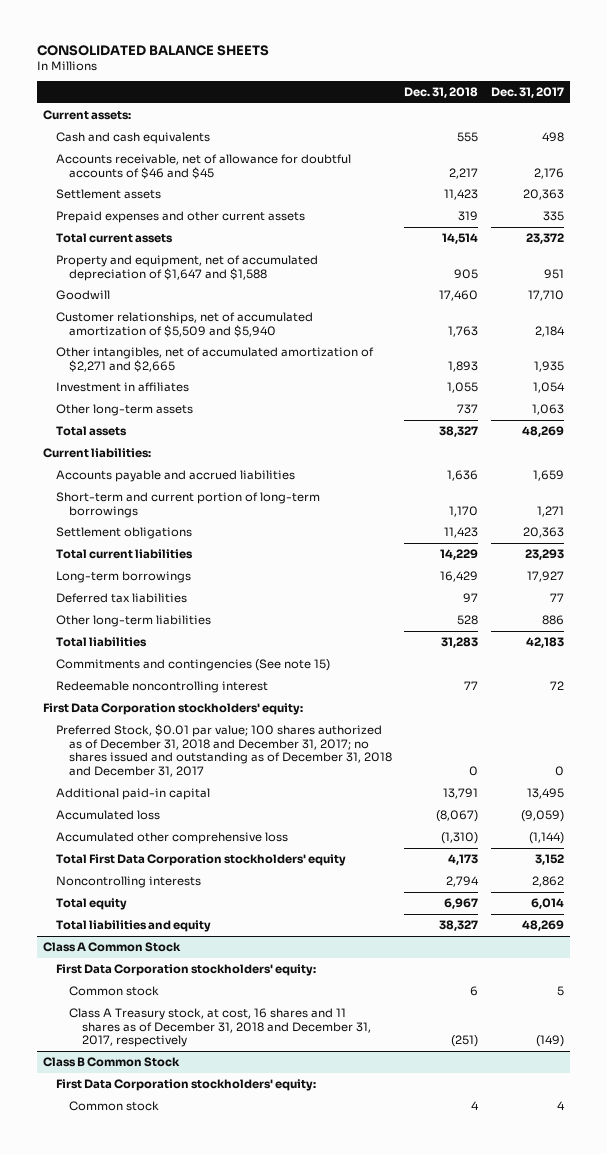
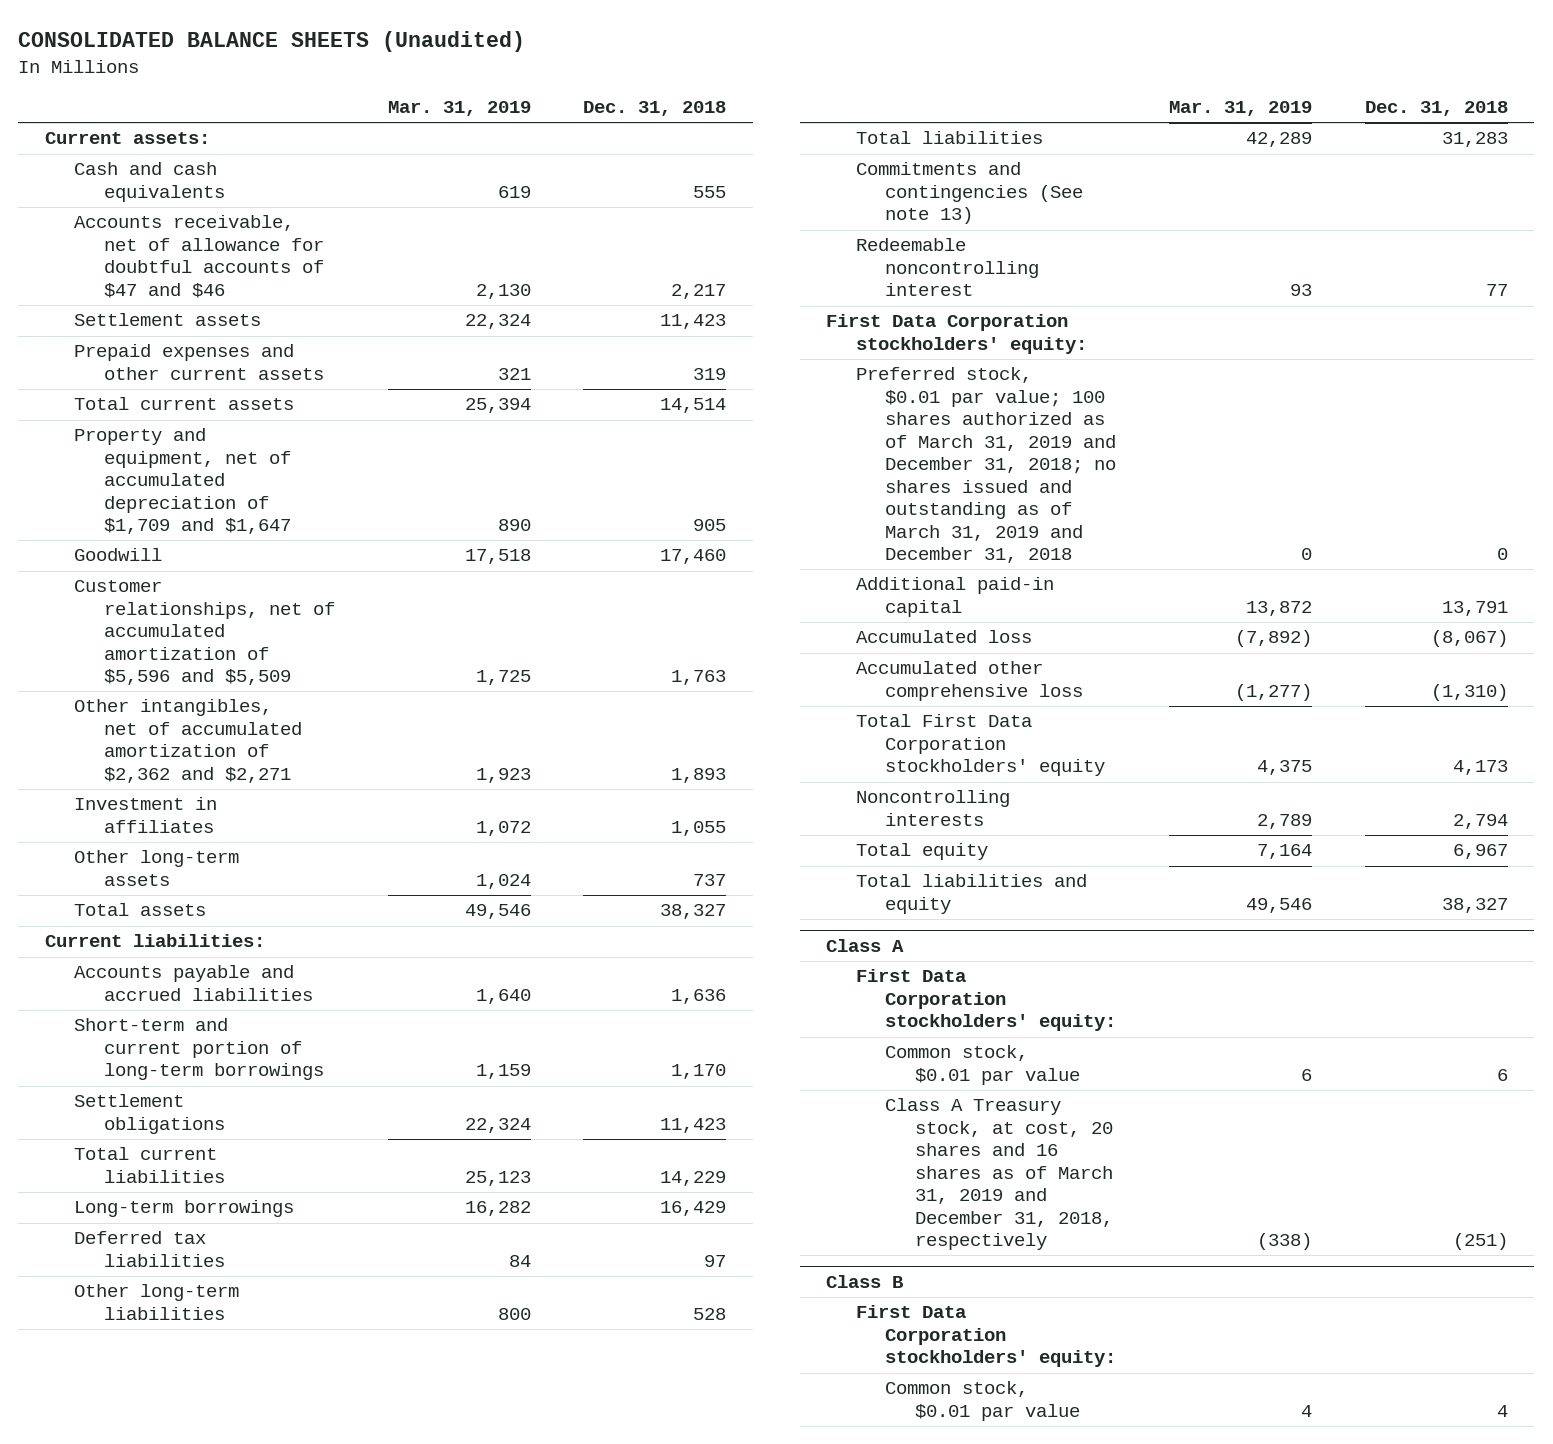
[37,44,270,56] CONSOLIDATED BALANCE SHEETS -> [18,31,526,53] CONSOLIDATED BALANCE SHEETS (Unaudited)
[490,87,564,99] Dec. 31, 2017 -> none
none -> [387,100,531,116] Mar. 31, 2019
[56,153,352,179] Accounts receivable, net of allowance for doubtful accounts of $46 and $45 -> [74,215,324,298] Accounts receivable, net of allowance for doubtful accounts of $47 and $46
[56,254,319,281] Property and equipment, net of accumulated depreciation of $1,647 and $1,588 -> [74,428,291,535] Property and equipment, net of accumulated depreciation of $1,709 and $1,647
[56,311,314,337] Customer relationships, net of accumulated amortization of $5,509 and $5,940 -> [74,580,335,686] Customer relationships, net of accumulated amortization of $5,596 and $5,509
[56,346,375,372] Other intangibles, net of accumulated amortization of $2,271 and $2,665 -> [74,699,302,783] Other intangibles, net of accumulated amortization of $2,362 and $2,271
[56,658,331,671] Commitments and contingencies (See note 15) -> [855,162,1084,225] Commitments and contingencies (See note 13)
[56,723,392,777] Preferred Stock, $0.01 par value; 100 shares authorized as of December 31, 2018 and December 31, 2017; no shares issued and outstanding as of December 31, 2018 and December 31, 2017 -> [855,367,1117,564] Preferred stock, $0.01 par value; 100 shares authorized as of March 31, 2019 and December 31, 2018; no shares issued and outstanding as of March 31, 2019 and December 31, 2018
[43,941,182,952] Class A Common Stock -> [826,938,905,952] Class A
[68,985,159,996] Common stock -> [885,1045,1081,1085] Common stock, $0.01 par value
[68,1007,371,1048] Class A Treasury stock, at cost, 16 shares and 11 shares as of December 31, 2018 and December 31, 2017, respectively -> [885,1098,1114,1251] Class A Treasury stock, at cost, 20 shares and 16 shares as of March 31, 2019 and December 31, 2018, respectively
[43,1056,181,1067] Class B Common Stock -> [826,1274,904,1288] Class B
[68,1100,159,1111] Common stock -> [885,1381,1081,1421] Common stock, $0.01 par value

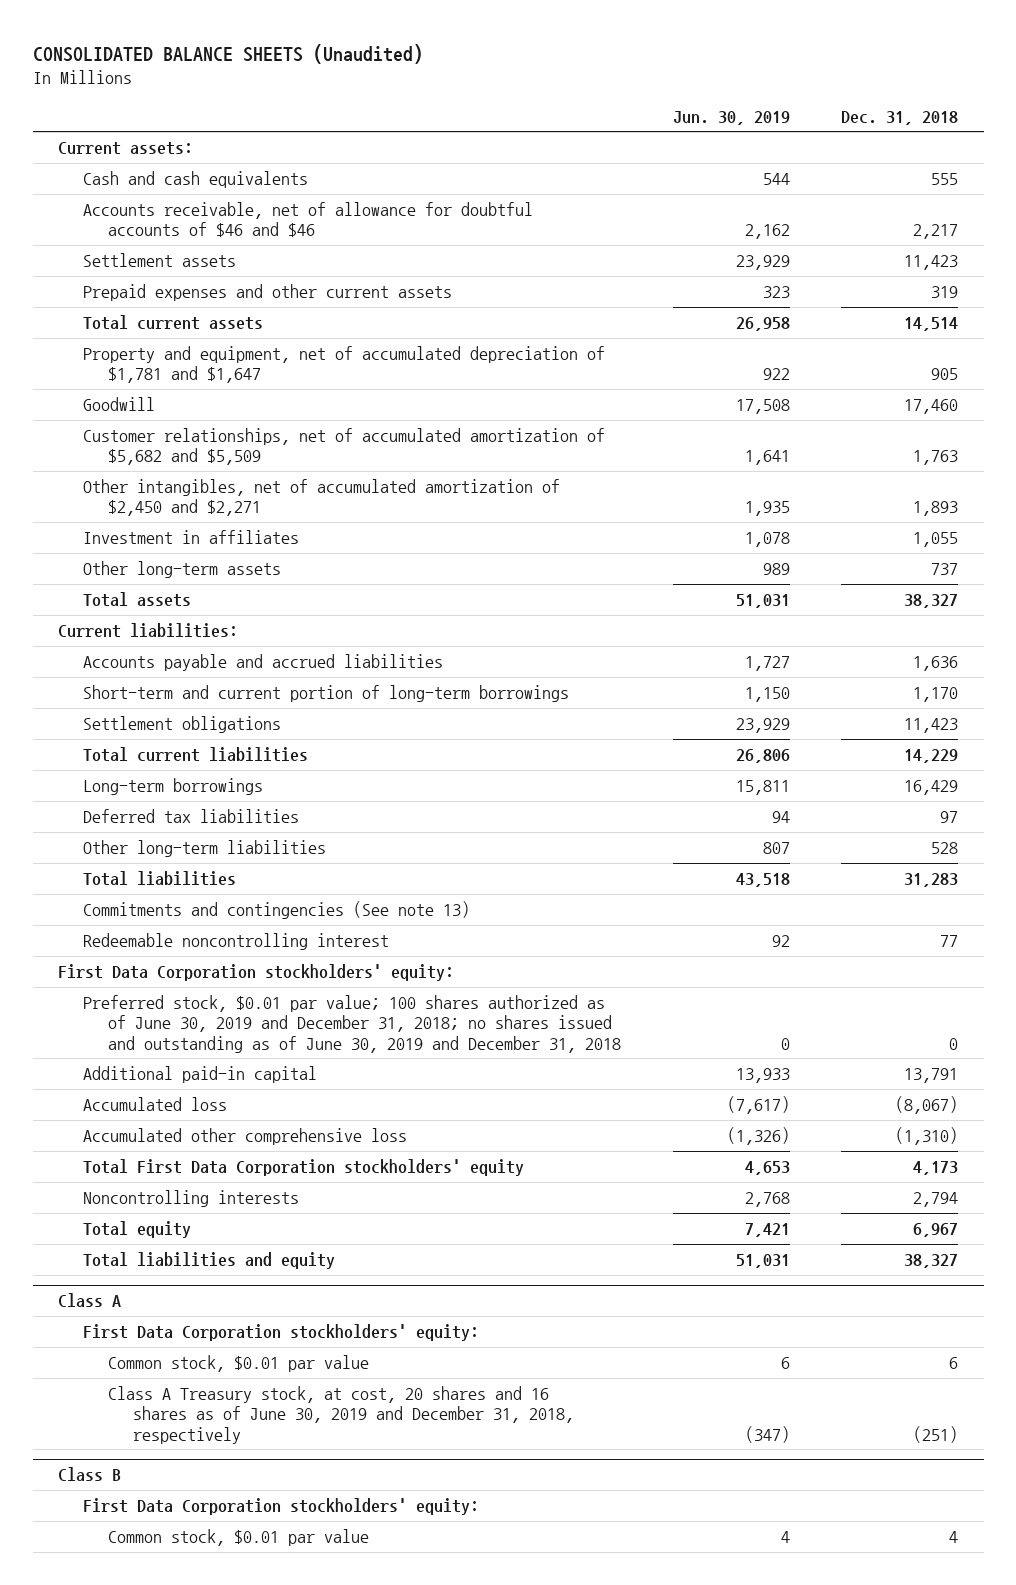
[387,100,531,116] Mar. 31, 2019 -> none
none -> [672,110,790,125] Jun. 30, 2019
[74,215,324,298] Accounts receivable, net of allowance for doubtful accounts of $47 and $46 -> [83,201,534,238] Accounts receivable, net of allowance for doubtful accounts of $46 and $46
[74,428,291,535] Property and equipment, net of accumulated depreciation of $1,709 and $1,647 -> [83,345,606,384] Property and equipment, net of accumulated depreciation of $1,781 and $1,647
[74,580,335,686] Customer relationships, net of accumulated amortization of $5,596 and $5,509 -> [83,427,606,466] Customer relationships, net of accumulated amortization of $5,682 and $5,509
[74,699,302,783] Other intangibles, net of accumulated amortization of $2,362 and $2,271 -> [83,478,561,517] Other intangibles, net of accumulated amortization of $2,450 and $2,271
[855,367,1117,564] Preferred stock, $0.01 par value; 100 shares authorized as of March 31, 2019 and December 31, 2018; no shares issued and outstanding as of March 31, 2019 and December 31, 2018 -> [83,994,622,1053] Preferred stock, $0.01 par value; 100 shares authorized as of June 30, 2019 and December 31, 2018; no shares issued and outstanding as of June 30, 2019 and December 31, 2018
[885,1098,1114,1251] Class A Treasury stock, at cost, 20 shares and 16 shares as of March 31, 2019 and December 31, 2018, respectively -> [108,1385,575,1444] Class A Treasury stock, at cost, 20 shares and 16 shares as of June 30, 2019 and December 31, 2018, respectively

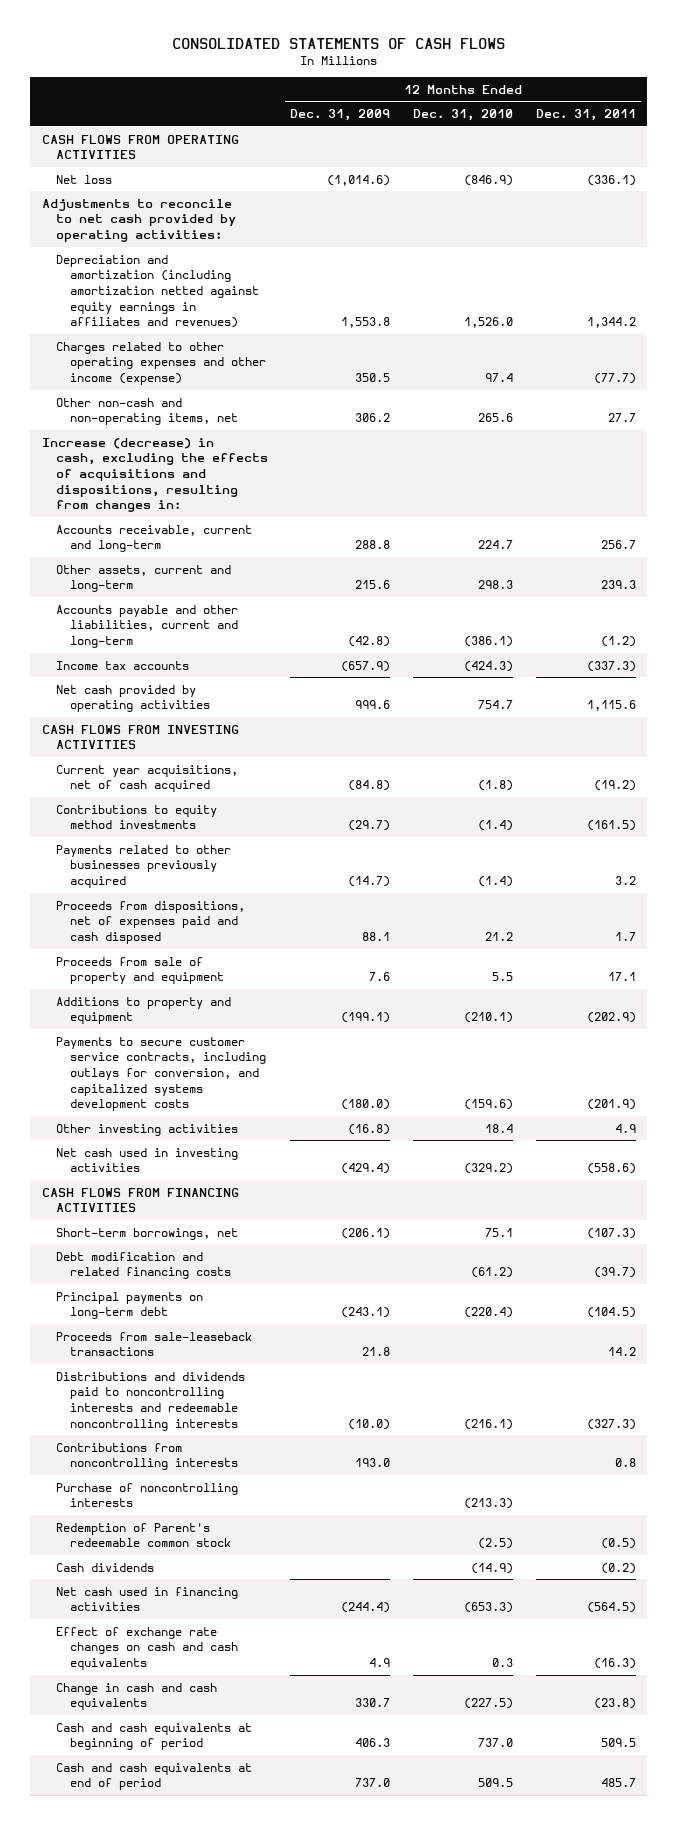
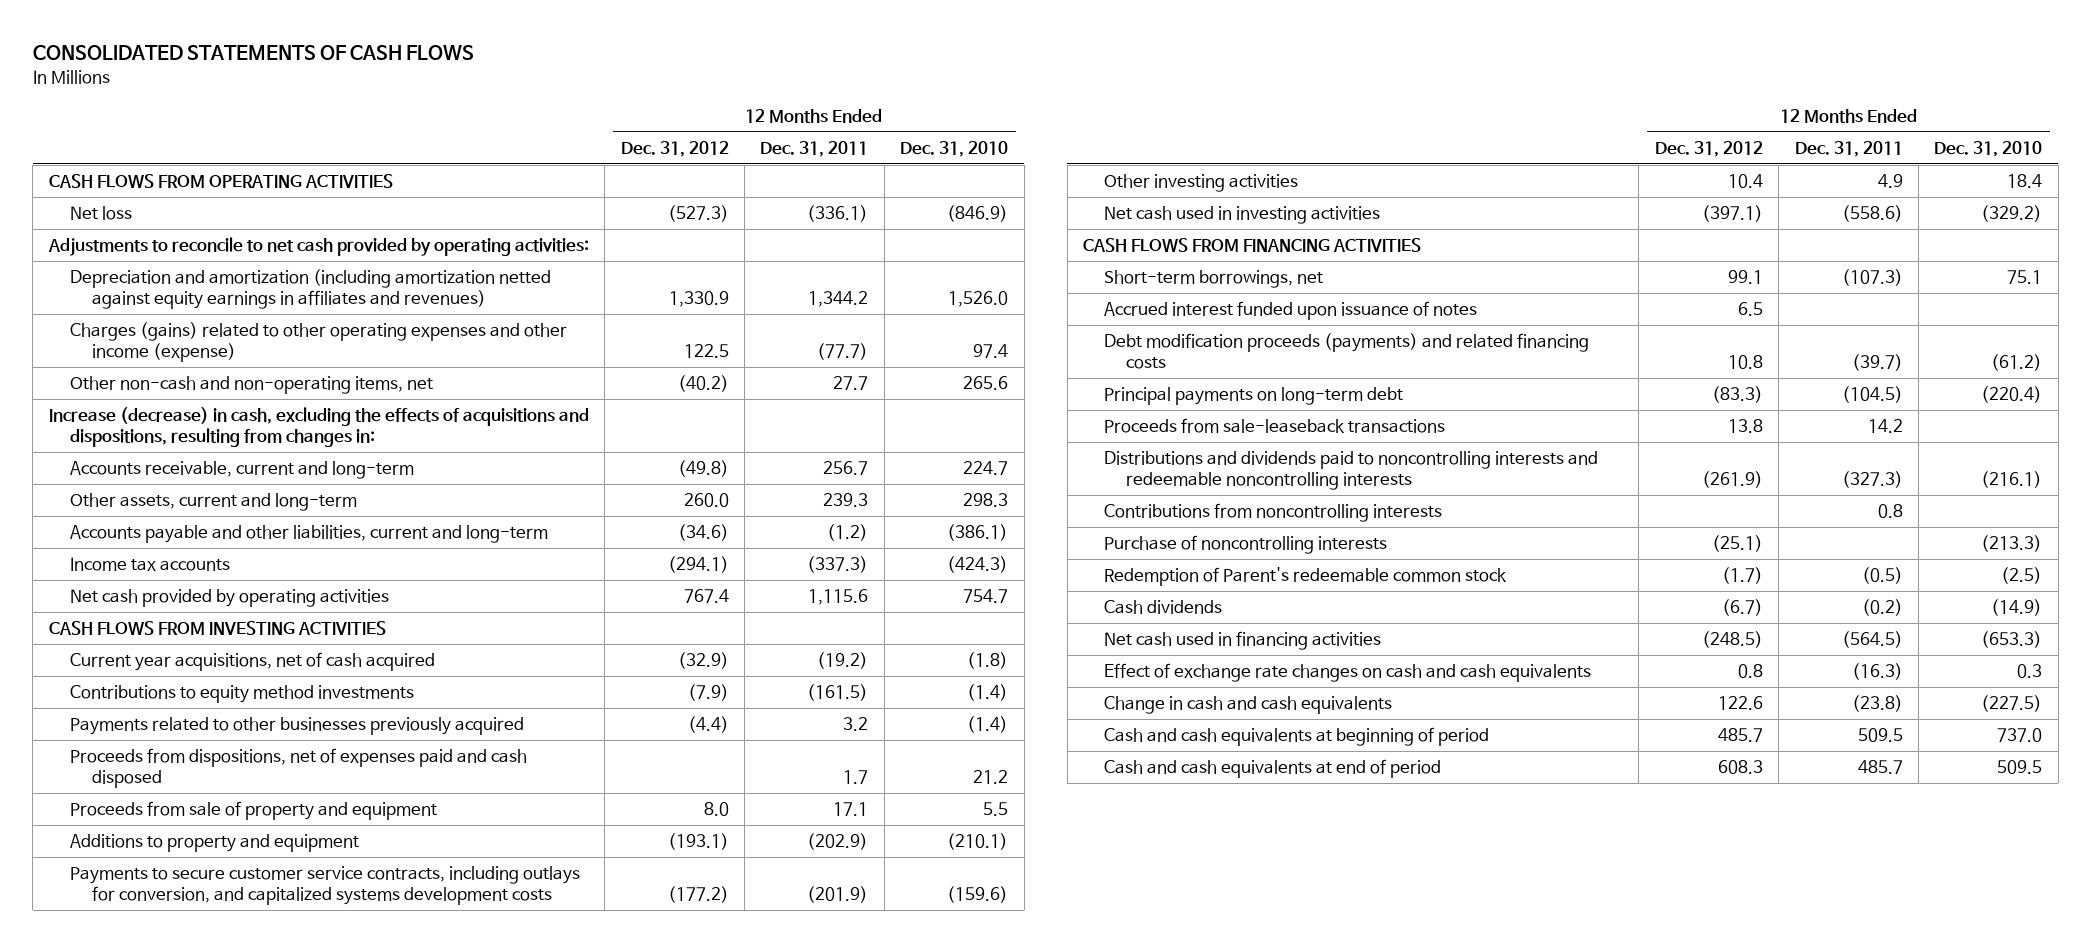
[290,109,391,122] Dec. 31, 2009 -> none
none -> [620,140,729,157] Dec. 31, 2012
[55,341,266,386] Charges related to other operating expenses and other income (expense) -> [70,322,568,363] Charges (gains) related to other operating expenses and other income (expense)
none -> [1104,301,1478,321] Accrued interest funded upon issuance of notes
[55,1251,231,1280] Debt modification and related financing costs -> [1104,333,1590,370] Debt modification proceeds (payments) and related financing costs

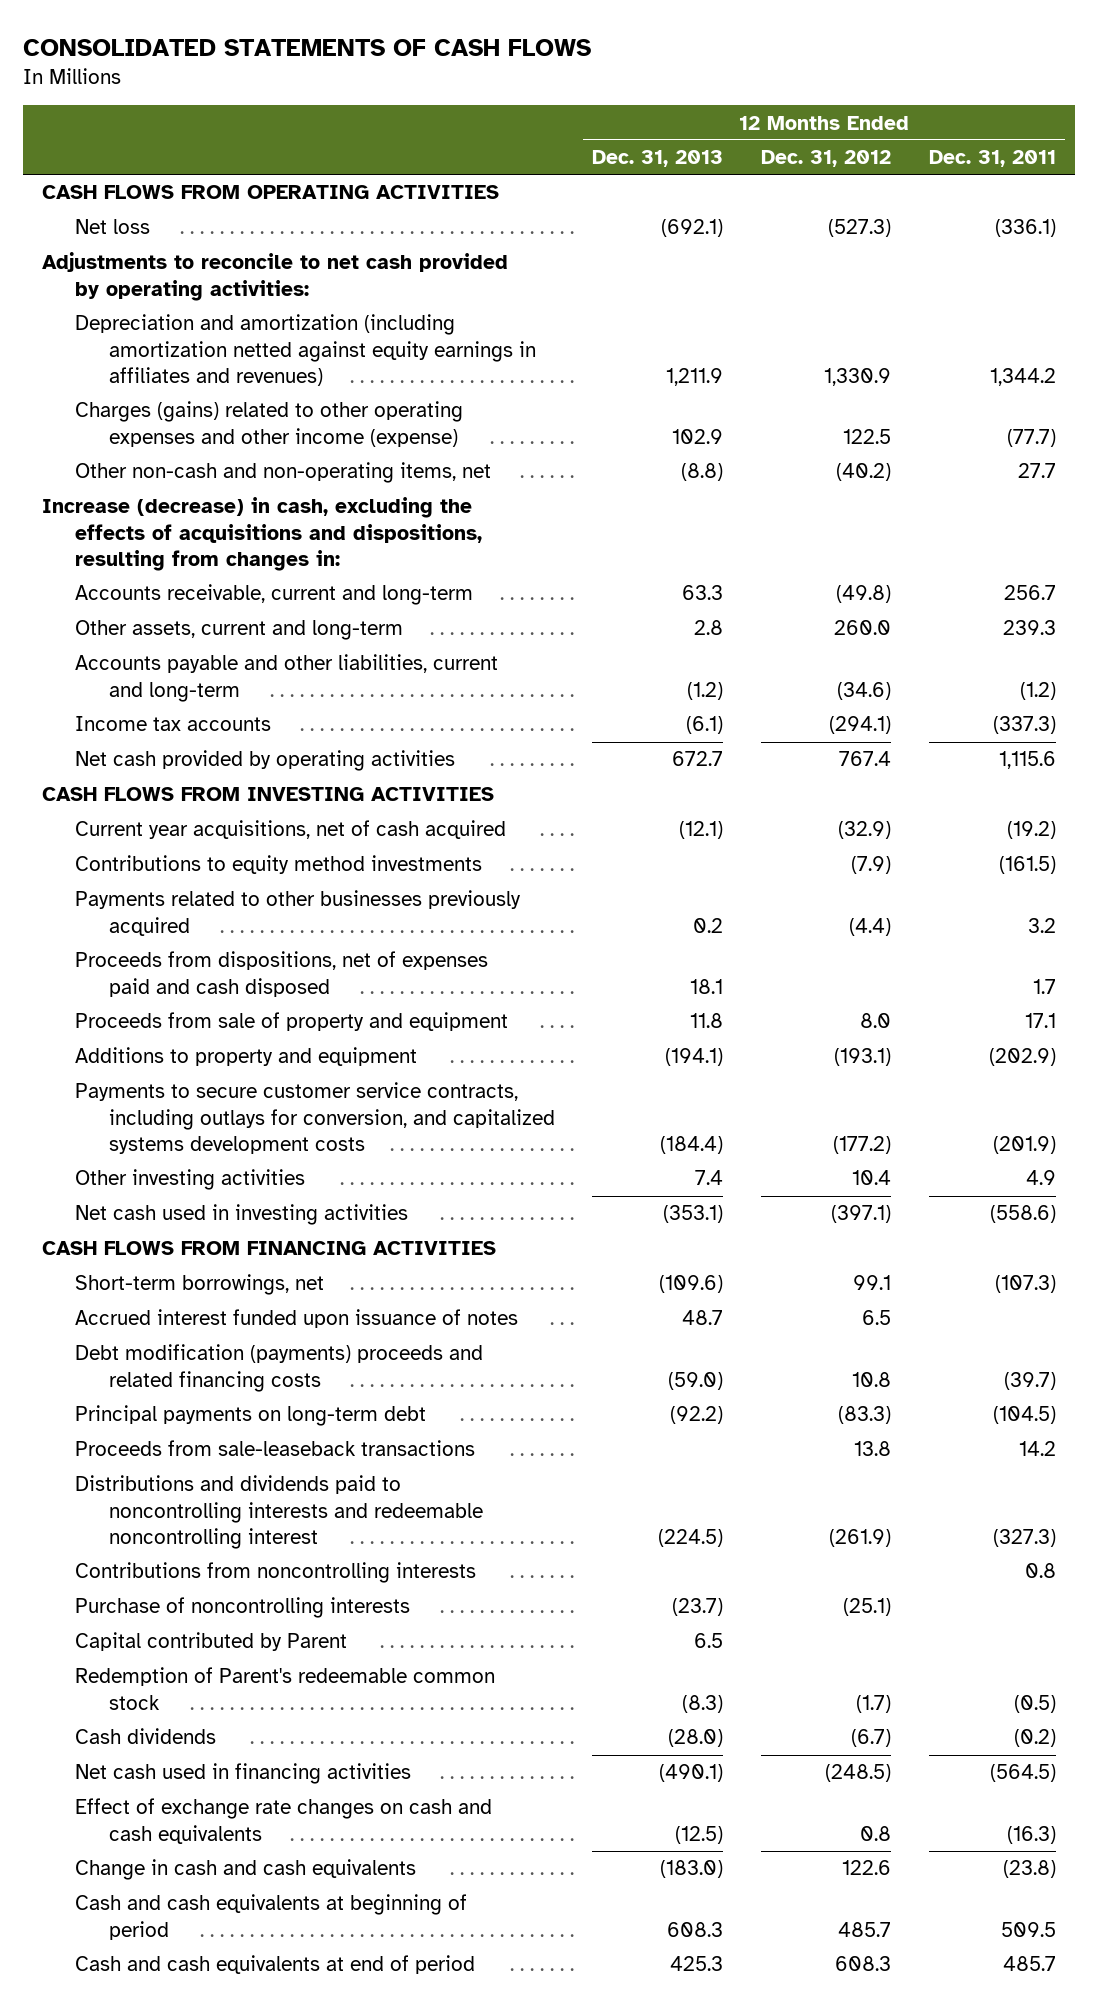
[900,140,1009,157] Dec. 31, 2010 -> none
none -> [592,150,724,168] Dec. 31, 2013
[1104,333,1590,370] Debt modification proceeds (payments) and related financing costs -> [75,1344,484,1392] Debt modification (payments) proceeds and related financing costs
[1104,451,1599,491] Distributions and dividends paid to noncontrolling interests and redeemable noncontrolling interests -> [75,1475,483,1549] Distributions and dividends paid to noncontrolling interests and redeemable noncontrolling interest
none -> [75,1632,348,1652] Capital contributed by Parent

